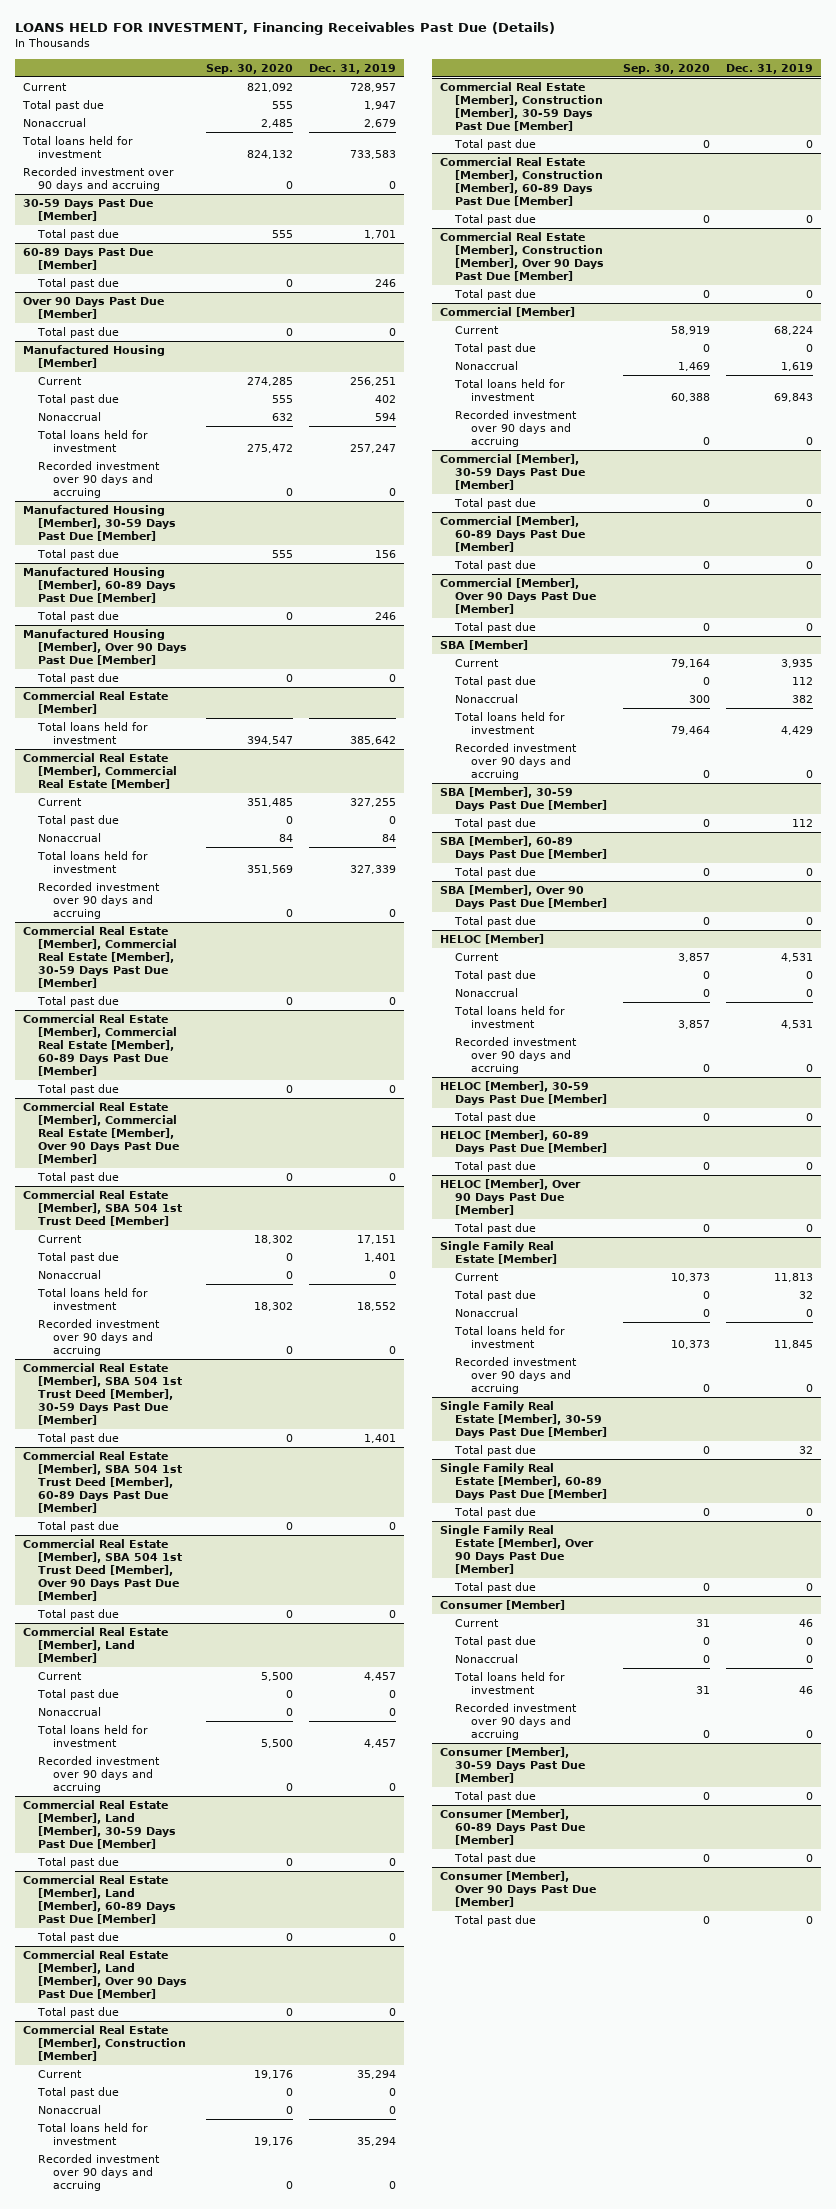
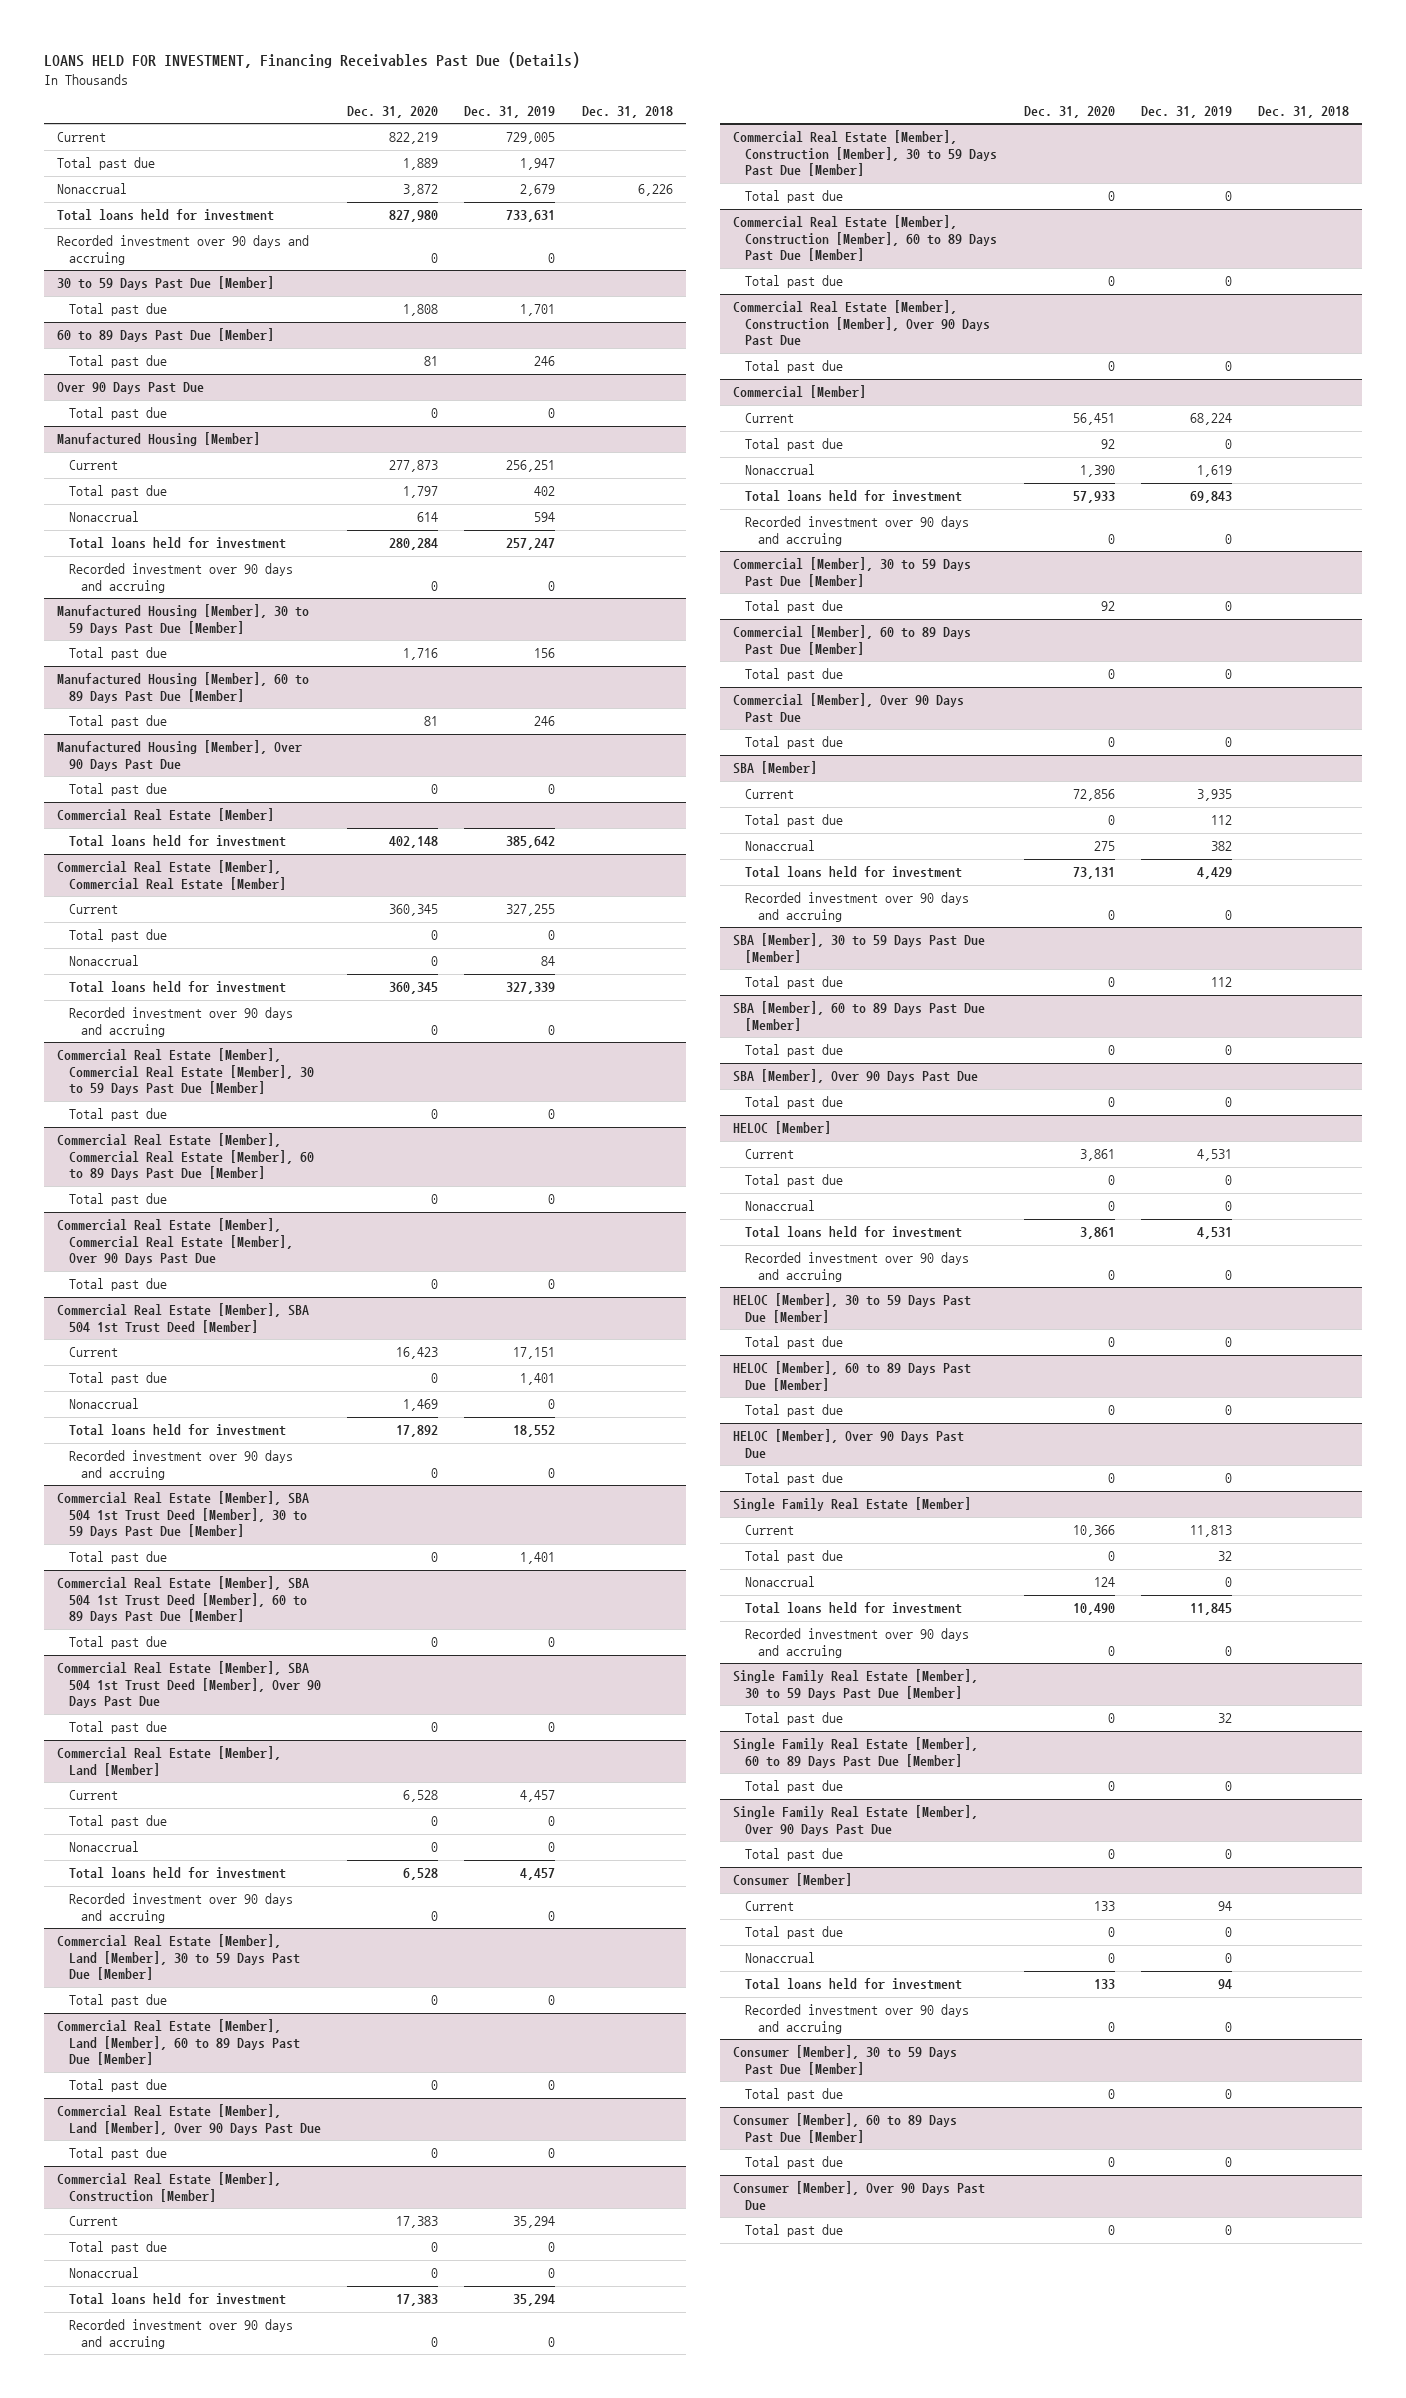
[206,63,294,74] Sep. 30, 2020 -> none
none -> [347,105,439,118] Dec. 31, 2020
none -> [581,105,673,118] Dec. 31, 2018
[350,83,397,93] 728,957 -> [506,132,556,145] 729,005
[350,150,397,160] 733,583 -> [506,210,556,223] 733,631
[22,199,153,222] 30-59 Days Past Due [Member] -> [56,276,274,291] 30 to 59 Days Past Due [Member]
[22,248,153,271] 60-89 Days Past Due [Member] -> [56,328,274,343] 60 to 89 Days Past Due [Member]
[22,297,164,320] Over 90 Days Past Due [Member] -> [56,382,204,395] Over 90 Days Past Due
[22,505,177,542] Manufactured Housing [Member], 30-59 Days Past Due [Member] -> [56,604,309,635] Manufactured Housing [Member], 30 to 59 Days Past Due [Member]
[22,567,177,604] Manufactured Housing [Member], 60-89 Days Past Due [Member] -> [56,672,309,703] Manufactured Housing [Member], 60 to 89 Days Past Due [Member]
[22,629,188,666] Manufactured Housing [Member], Over 90 Days Past Due [Member] -> [56,740,302,771] Manufactured Housing [Member], Over 90 Days Past Due
[22,926,178,989] Commercial Real Estate [Member], Commercial Real Estate [Member], 30-59 Days Past Due [Member] -> [56,1048,315,1096] Commercial Real Estate [Member], Commercial Real Estate [Member], 30 to 59 Days Past Due [Member]
[22,1014,178,1077] Commercial Real Estate [Member], Commercial Real Estate [Member], 60-89 Days Past Due [Member] -> [56,1133,315,1181] Commercial Real Estate [Member], Commercial Real Estate [Member], 60 to 89 Days Past Due [Member]
[22,1102,180,1165] Commercial Real Estate [Member], Commercial Real Estate [Member], Over 90 Days Past Due [Member] -> [56,1218,294,1266] Commercial Real Estate [Member], Commercial Real Estate [Member], Over 90 Days Past Due
[22,1363,183,1426] Commercial Real Estate [Member], SBA 504 1st Trust Deed [Member], 30-59 Days Past Due [Member] -> [56,1491,309,1539] Commercial Real Estate [Member], SBA 504 1st Trust Deed [Member], 30 to 59 Days Past Due [Member]
[22,1451,183,1514] Commercial Real Estate [Member], SBA 504 1st Trust Deed [Member], 60-89 Days Past Due [Member] -> [56,1576,309,1624] Commercial Real Estate [Member], SBA 504 1st Trust Deed [Member], 60 to 89 Days Past Due [Member]
[22,1539,183,1602] Commercial Real Estate [Member], SBA 504 1st Trust Deed [Member], Over 90 Days Past Due [Member] -> [56,1661,322,1709] Commercial Real Estate [Member], SBA 504 1st Trust Deed [Member], Over 90 Days Past Due
[22,1800,177,1850] Commercial Real Estate [Member], Land [Member], 30-59 Days Past Due [Member] -> [56,1934,301,1981] Commercial Real Estate [Member], Land [Member], 30 to 59 Days Past Due [Member]
[22,1875,177,1925] Commercial Real Estate [Member], Land [Member], 60-89 Days Past Due [Member] -> [56,2019,301,2066] Commercial Real Estate [Member], Land [Member], 60 to 89 Days Past Due [Member]
[22,1950,188,2000] Commercial Real Estate [Member], Land [Member], Over 90 Days Past Due [Member] -> [56,2104,322,2135] Commercial Real Estate [Member], Land [Member], Over 90 Days Past Due
[440,82,604,132] Commercial Real Estate [Member], Construction [Member], 30-59 Days Past Due [Member] -> [733,130,998,177] Commercial Real Estate [Member], Construction [Member], 30 to 59 Days Past Due [Member]
[440,157,604,207] Commercial Real Estate [Member], Construction [Member], 60-89 Days Past Due [Member] -> [733,215,998,262] Commercial Real Estate [Member], Construction [Member], 60 to 89 Days Past Due [Member]
[440,232,605,282] Commercial Real Estate [Member], Construction [Member], Over 90 Days Past Due [Member] -> [733,300,991,347] Commercial Real Estate [Member], Construction [Member], Over 90 Days Past Due
[440,454,586,491] Commercial [Member], 30-59 Days Past Due [Member] -> [733,557,972,587] Commercial [Member], 30 to 59 Days Past Due [Member]
[440,516,586,553] Commercial [Member], 60-89 Days Past Due [Member] -> [733,625,972,655] Commercial [Member], 60 to 89 Days Past Due [Member]
[440,578,597,615] Commercial [Member], Over 90 Days Past Due [Member] -> [733,693,965,723] Commercial [Member], Over 90 Days Past Due
[440,787,608,812] SBA [Member], 30-59 Days Past Due [Member] -> [733,933,986,963] SBA [Member], 30 to 59 Days Past Due [Member]
[440,836,608,861] SBA [Member], 60-89 Days Past Due [Member] -> [733,1001,986,1031] SBA [Member], 60 to 89 Days Past Due [Member]
[440,885,608,910] SBA [Member], Over 90 Days Past Due [Member] -> [733,1069,979,1084] SBA [Member], Over 90 Days Past Due
[440,1081,608,1106] HELOC [Member], 30-59 Days Past Due [Member] -> [733,1293,972,1323] HELOC [Member], 30 to 59 Days Past Due [Member]
[440,1130,608,1155] HELOC [Member], 60-89 Days Past Due [Member] -> [733,1361,972,1391] HELOC [Member], 60 to 89 Days Past Due [Member]
[440,1179,582,1216] HELOC [Member], Over 90 Days Past Due [Member] -> [733,1429,965,1458] HELOC [Member], Over 90 Days Past Due
[440,1401,608,1439] Single Family Real Estate [Member], 30-59 Days Past Due [Member] -> [733,1669,979,1700] Single Family Real Estate [Member], 30 to 59 Days Past Due [Member]
[440,1463,608,1501] Single Family Real Estate [Member], 60-89 Days Past Due [Member] -> [733,1737,979,1768] Single Family Real Estate [Member], 60 to 89 Days Past Due [Member]
[440,1525,595,1575] Single Family Real Estate [Member], Over 90 Days Past Due [Member] -> [733,1805,979,1836] Single Family Real Estate [Member], Over 90 Days Past Due
[799,1619,814,1628] 46 -> [1217,1901,1232,1912] 94
[799,1686,814,1695] 46 -> [1217,1979,1232,1990] 94
[440,1747,586,1784] Consumer [Member], 30-59 Days Past Due [Member] -> [733,2045,958,2075] Consumer [Member], 30 to 59 Days Past Due [Member]
[440,1809,586,1846] Consumer [Member], 60-89 Days Past Due [Member] -> [733,2113,958,2143] Consumer [Member], 60 to 89 Days Past Due [Member]
[440,1871,597,1908] Consumer [Member], Over 90 Days Past Due [Member] -> [733,2181,986,2210] Consumer [Member], Over 90 Days Past Due

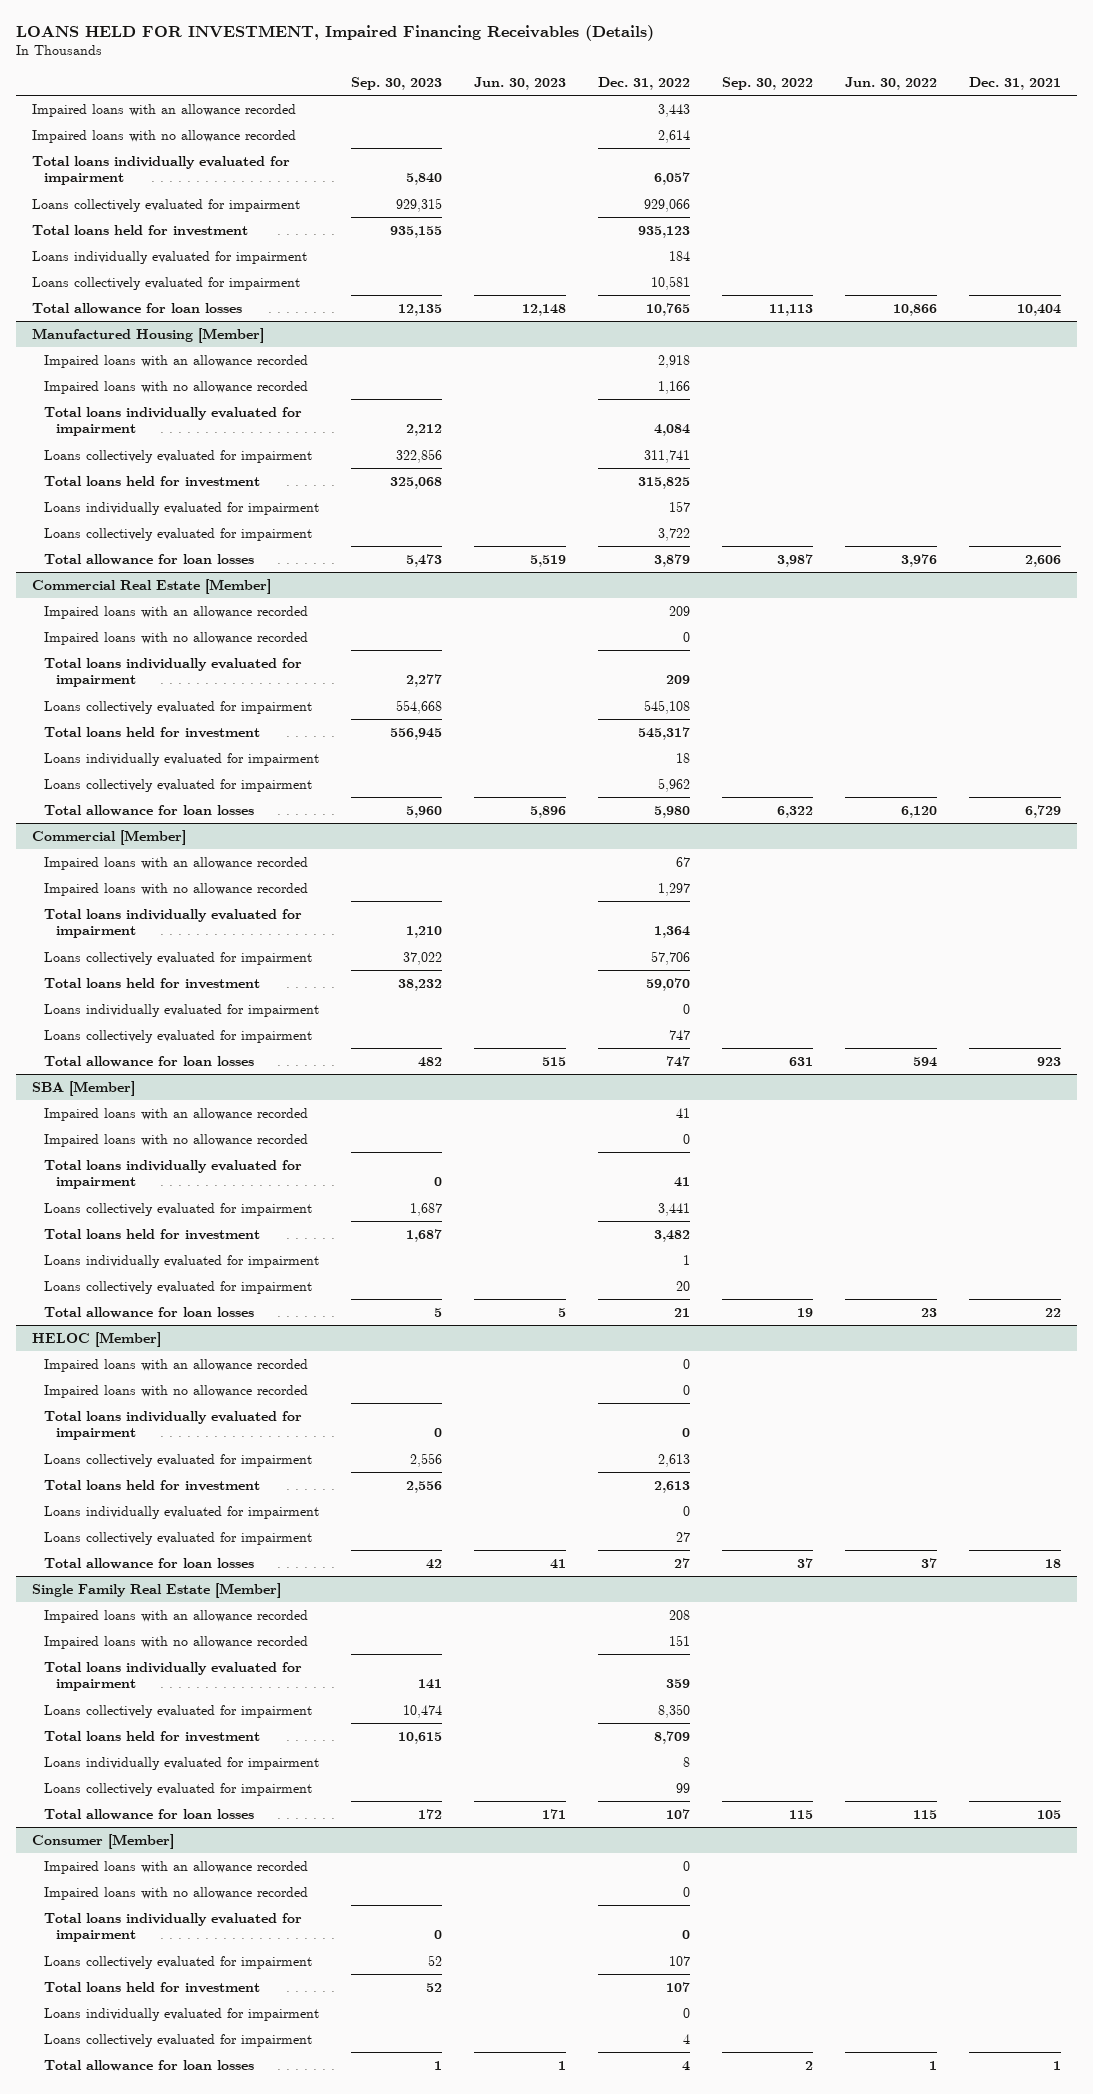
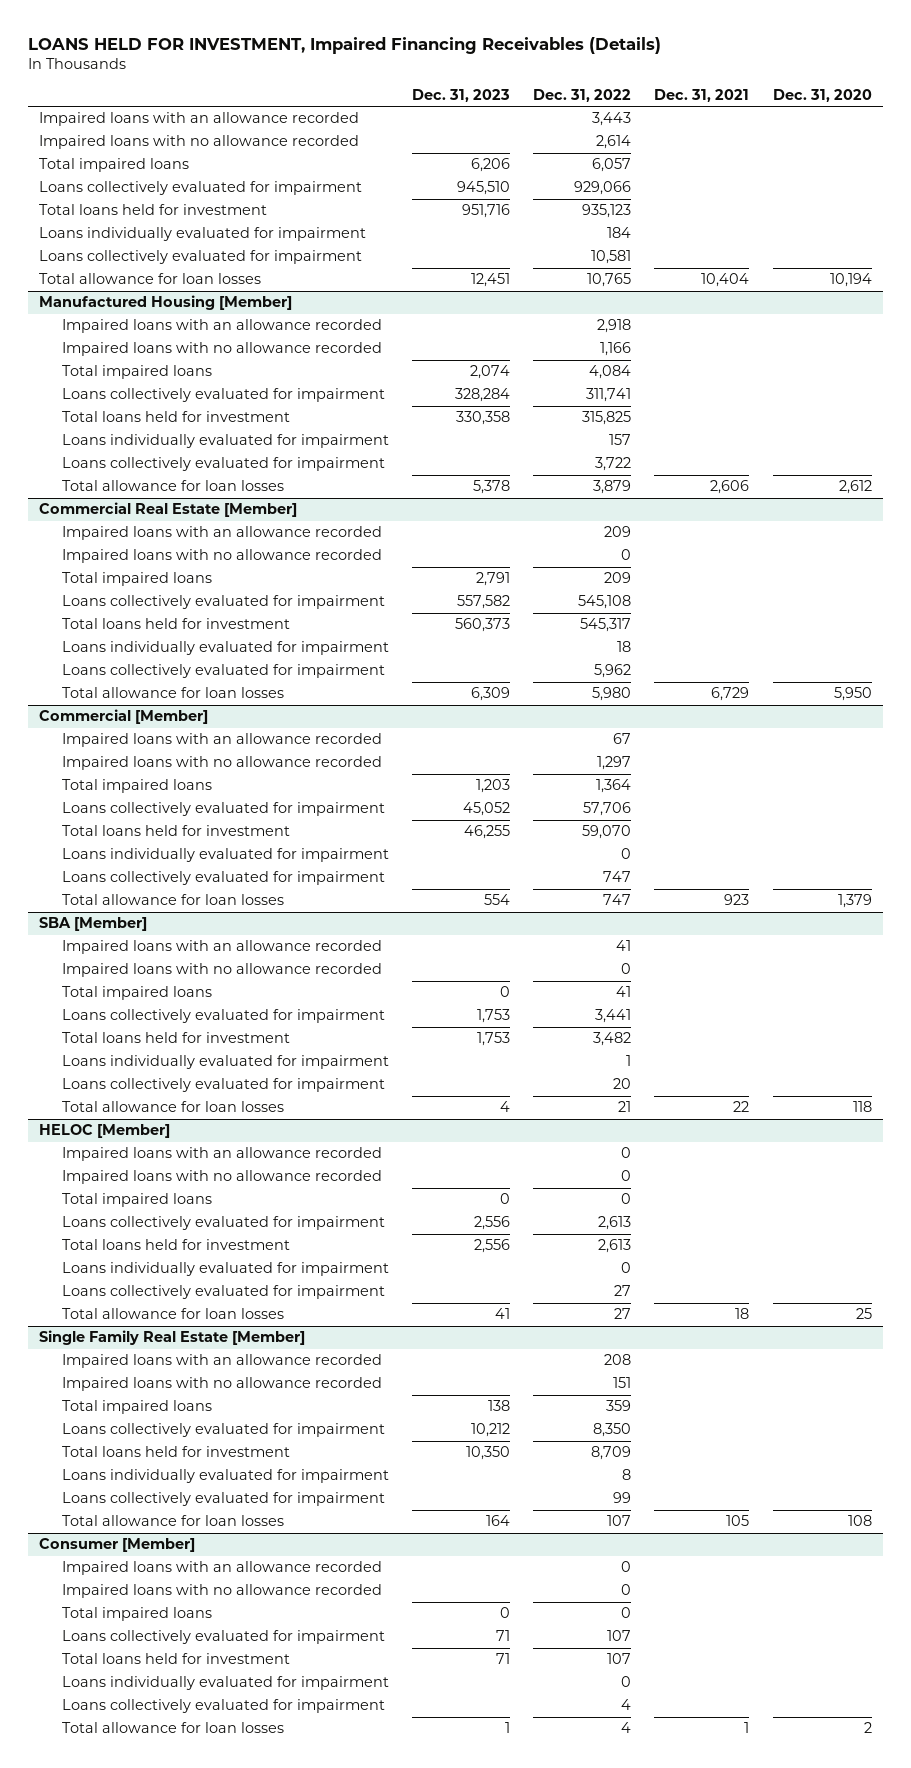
[350,76,442,90] Sep. 30, 2023 -> none
[473,76,566,90] Jun. 30, 2023 -> none
[722,76,814,90] Sep. 30, 2022 -> none
[845,76,938,90] Jun. 30, 2022 -> none
none -> [412,89,511,103] Dec. 31, 2023
none -> [772,89,872,103] Dec. 31, 2020
[31,155,290,186] Total loans individually evaluated for impairment -> [39,158,190,173] Total impaired loans
[43,406,302,437] Total loans individually evaluated for impairment -> [61,365,212,380] Total impaired loans
[43,657,302,688] Total loans individually evaluated for impairment -> [61,572,212,587] Total impaired loans
[43,908,302,939] Total loans individually evaluated for impairment -> [61,779,212,794] Total impaired loans
[43,1159,302,1190] Total loans individually evaluated for impairment -> [61,986,212,1001] Total impaired loans
[43,1410,302,1441] Total loans individually evaluated for impairment -> [61,1193,212,1208] Total impaired loans
[43,1661,302,1692] Total loans individually evaluated for impairment -> [61,1400,212,1415] Total impaired loans
[43,1912,302,1943] Total loans individually evaluated for impairment -> [61,1607,212,1622] Total impaired loans

